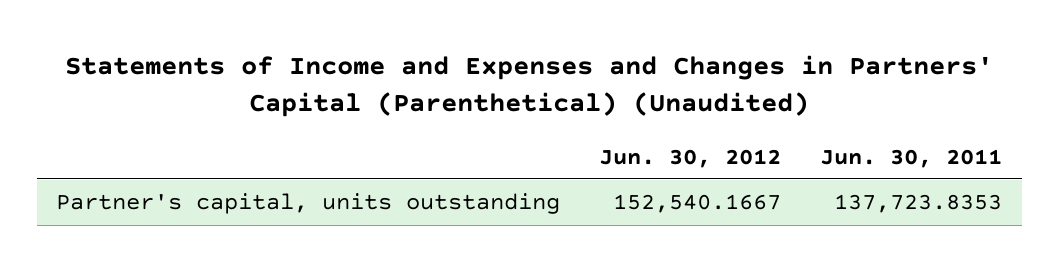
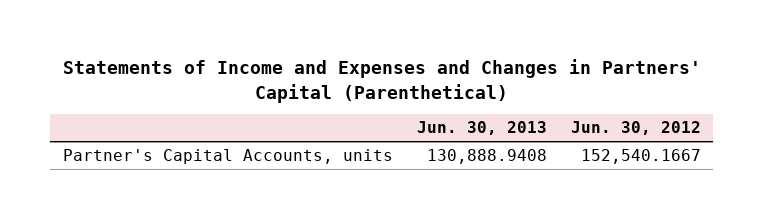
[65,54,994,117] Statements of Income and Expenses and Changes in Partners' Capital (Parenthetical) (Unaudited) -> [62,59,701,103] Statements of Income and Expenses and Changes in Partners' Capital (Parenthetical)
[820,148,1003,168] Jun. 30, 2011 -> none
none -> [416,121,547,136] Jun. 30, 2013
[56,193,561,215] Partner's capital, units outstanding -> [62,149,393,165] Partner's Capital Accounts, units

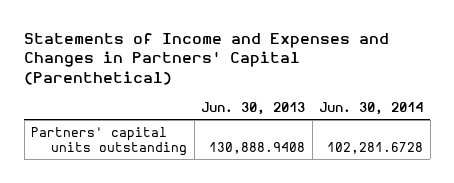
[570,121,701,136] Jun. 30, 2012 -> none
none -> [319,102,424,116] Jun. 30, 2014
[62,149,393,165] Partner's Capital Accounts, units -> [31,126,188,157] Partners' capital units outstanding

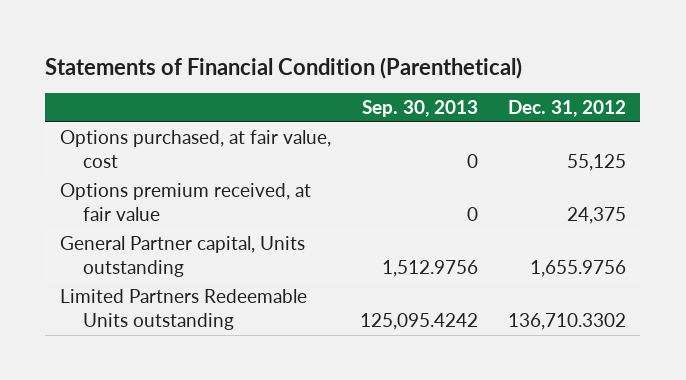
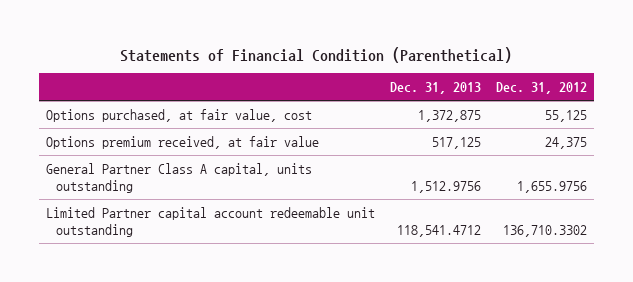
[362,100,479,118] Sep. 30, 2013 -> none
none -> [389,82,481,95] Dec. 31, 2013
[60,236,306,278] General Partner capital, Units outstanding -> [46,162,313,193] General Partner Class A capital, units outstanding
[60,289,308,331] Limited Partners Redeemable Units outstanding -> [46,206,376,237] Limited Partner capital account redeemable unit outstanding

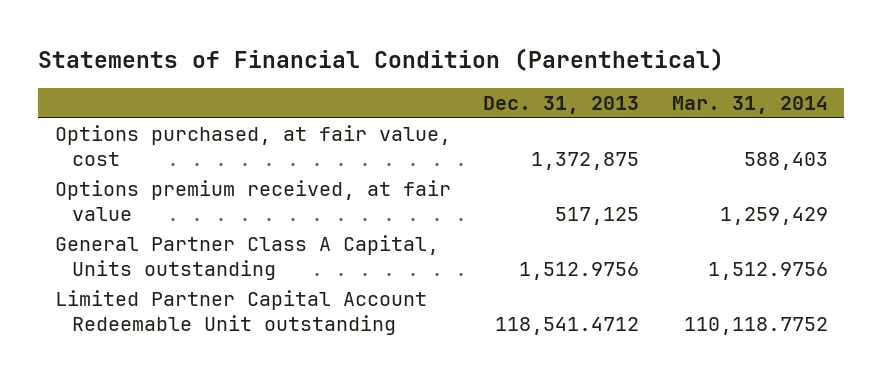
[495,82,587,95] Dec. 31, 2012 -> none
none -> [671,95,828,114] Mar. 31, 2014
[46,162,313,193] General Partner Class A capital, units outstanding -> [54,234,439,280] General Partner Class A Capital, Units outstanding
[46,206,376,237] Limited Partner capital account redeemable unit outstanding -> [54,289,427,335] Limited Partner Capital Account Redeemable Unit outstanding

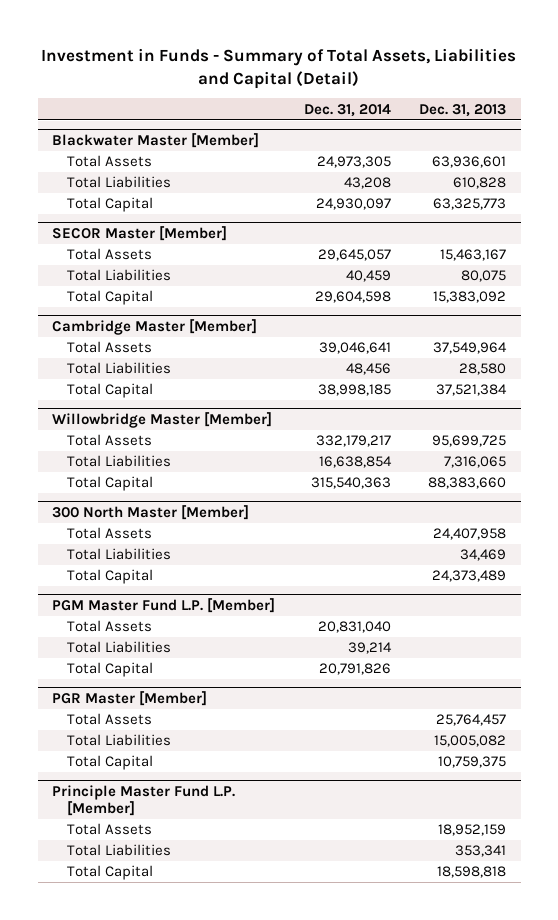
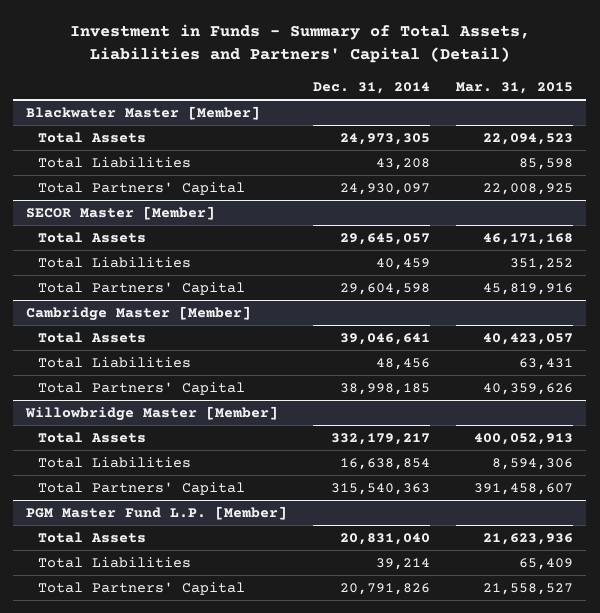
[41,47,517,89] Investment in Funds - Summary of Total Assets, Liabilities and Capital (Detail) -> [69,24,530,64] Investment in Funds - Summary of Total Assets, Liabilities and Partners' Capital (Detail)
[419,103,507,117] Dec. 31, 2013 -> none
none -> [456,81,574,94] Mar. 31, 2015
[67,197,154,213] Total Capital -> [38,181,246,195] Total Partners' Capital
[67,290,154,306] Total Capital -> [38,281,246,295] Total Partners' Capital
[67,383,154,399] Total Capital -> [38,381,246,395] Total Partners' Capital
[51,504,249,520] 300 North Master [Member] -> none
[67,527,153,540] Total Assets -> none
[67,548,172,561] Total Liabilities -> none
[67,569,154,585] Total Capital -> none
[67,476,154,492] Total Capital -> [38,481,246,495] Total Partners' Capital
[51,690,207,706] PGR Master [Member] -> none
[67,713,153,726] Total Assets -> none
[67,734,172,747] Total Liabilities -> none
[67,755,154,771] Total Capital -> none
[51,784,235,817] Principle Master Fund L.P. [Member] -> none
[67,823,153,836] Total Assets -> none
[67,844,172,857] Total Liabilities -> none
[67,865,154,881] Total Capital -> none
[67,662,154,678] Total Capital -> [38,581,246,595] Total Partners' Capital

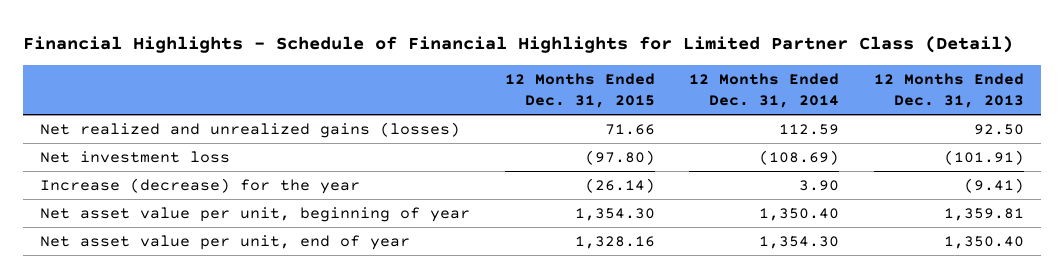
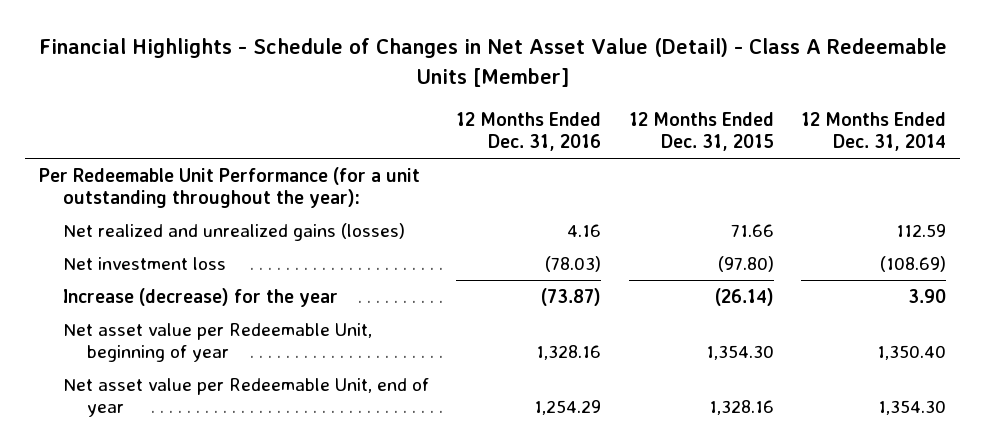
[22,35,1013,53] Financial Highlights - Schedule of Financial Highlights for Limited Partner Class (Detail) -> [38,38,947,87] Financial Highlights - Schedule of Changes in Net Asset Value (Detail) - Class A Redeemable Units [Member]
[874,73,1025,109] 12 Months Ended Dec. 31, 2013 -> none
none -> [456,111,602,151] 12 Months Ended Dec. 31, 2016
none -> [38,166,420,209] Per Redeemable Unit Performance (for a unit outstanding throughout the year):
[40,206,471,222] Net asset value per unit, beginning of year -> [62,322,372,363] Net asset value per Redeemable Unit, beginning of year
[40,234,411,250] Net asset value per unit, end of year -> [62,377,429,418] Net asset value per Redeemable Unit, end of year

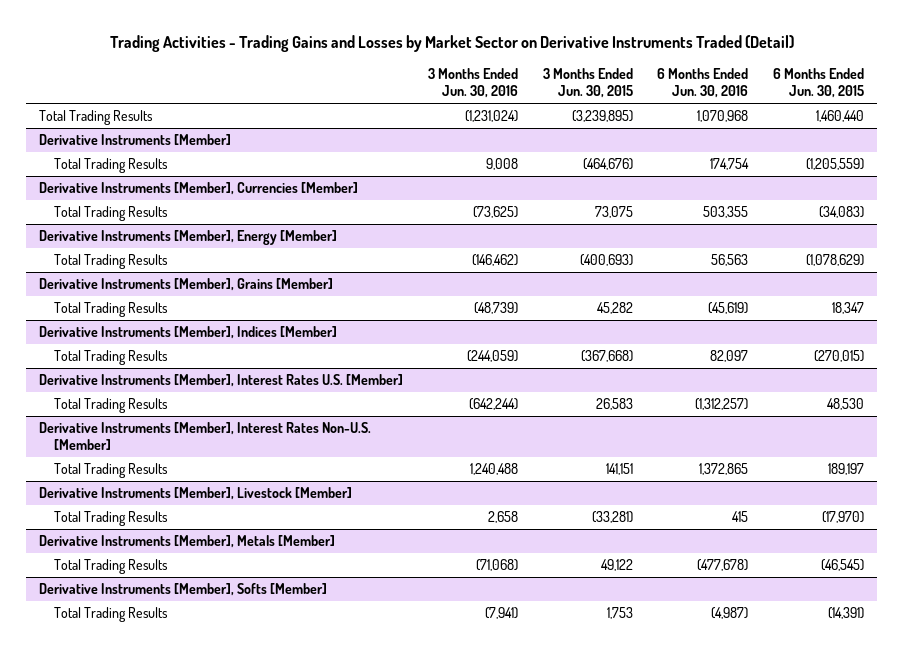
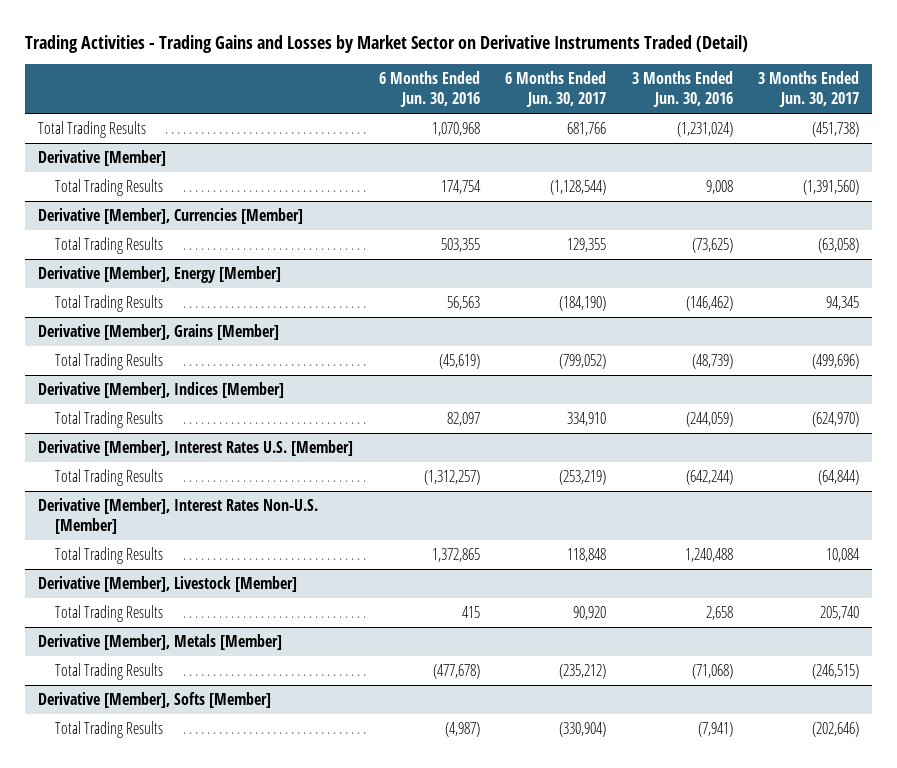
[542,68,633,99] 3 Months Ended Jun. 30, 2015 -> none
[773,68,865,99] 6 Months Ended Jun. 30, 2015 -> none
none -> [505,71,607,107] 6 Months Ended Jun. 30, 2017
none -> [758,71,860,107] 3 Months Ended Jun. 30, 2017
[38,134,231,146] Derivative Instruments [Member] -> [37,150,166,167] Derivative [Member]
[38,182,358,196] Derivative Instruments [Member], Currencies [Member] -> [37,208,303,225] Derivative [Member], Currencies [Member]
[38,230,337,246] Derivative Instruments [Member], Energy [Member] -> [37,266,281,284] Derivative [Member], Energy [Member]
[38,278,333,292] Derivative Instruments [Member], Grains [Member] -> [37,324,279,341] Derivative [Member], Grains [Member]
[38,326,337,340] Derivative Instruments [Member], Indices [Member] -> [37,382,284,399] Derivative [Member], Indices [Member]
[38,374,403,388] Derivative Instruments [Member], Interest Rates U.S. [Member] -> [37,440,353,457] Derivative [Member], Interest Rates U.S. [Member]
[38,422,371,451] Derivative Instruments [Member], Interest Rates Non-U.S. [Member] -> [37,498,318,534] Derivative [Member], Interest Rates Non-U.S. [Member]
[38,487,352,501] Derivative Instruments [Member], Livestock [Member] -> [37,576,297,593] Derivative [Member], Livestock [Member]
[38,535,335,549] Derivative Instruments [Member], Metals [Member] -> [37,634,282,651] Derivative [Member], Metals [Member]
[38,583,327,597] Derivative Instruments [Member], Softs [Member] -> [37,692,271,709] Derivative [Member], Softs [Member]

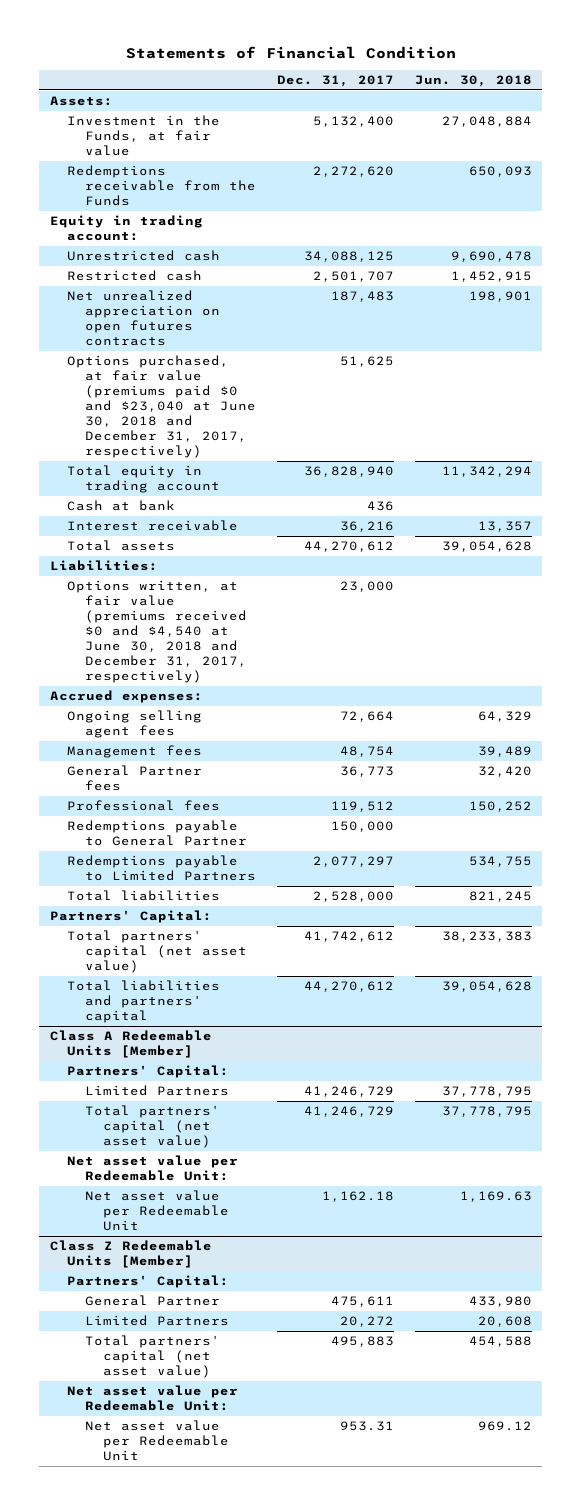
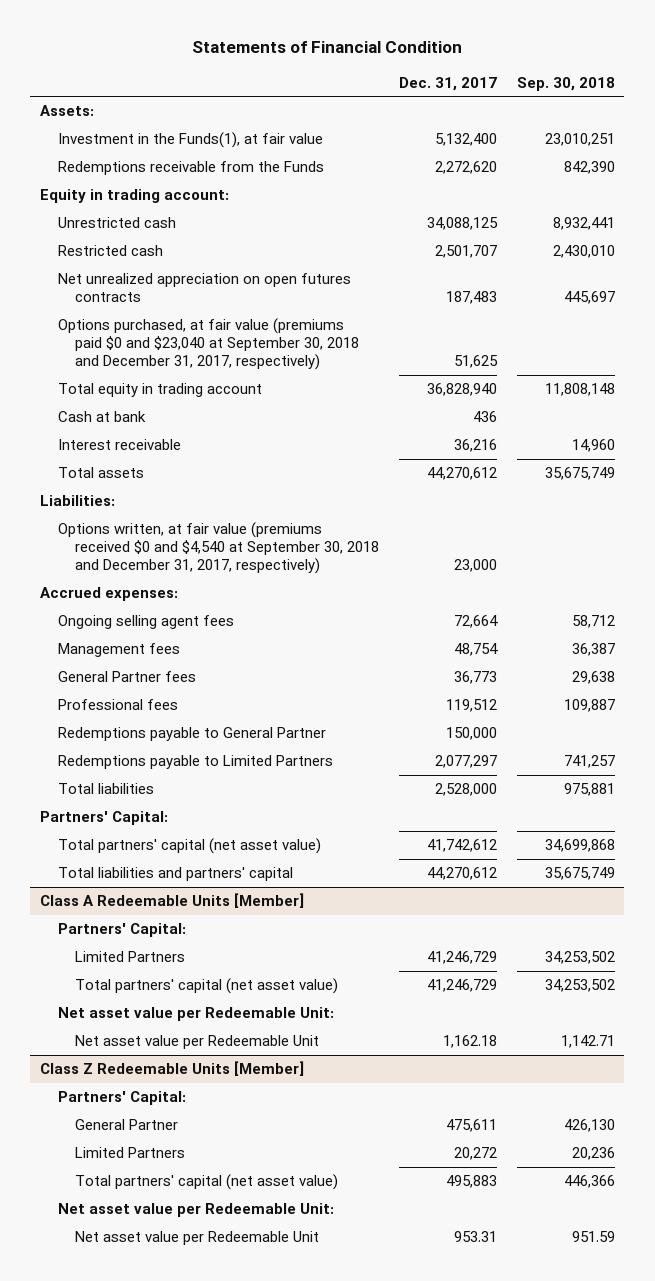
[414,75,532,88] Jun. 30, 2018 -> none
none -> [516,76,615,91] Sep. 30, 2018
[67,115,221,157] Investment in the Funds, at fair value -> [57,132,323,149] Investment in the Funds(1), at fair value
[67,355,257,459] Options purchased, at fair value (premiums paid $0 and $23,040 at June 30, 2018 and December 31, 2017, respectively) -> [57,318,360,371] Options purchased, at fair value (premiums paid $0 and $23,040 at September 30, 2018 and December 31, 2017, respectively)
[67,580,248,684] Options written, at fair value (premiums received $0 and $4,540 at June 30, 2018 and December 31, 2017, respectively) -> [57,522,380,575] Options written, at fair value (premiums received $0 and $4,540 at September 30, 2018 and December 31, 2017, respectively)

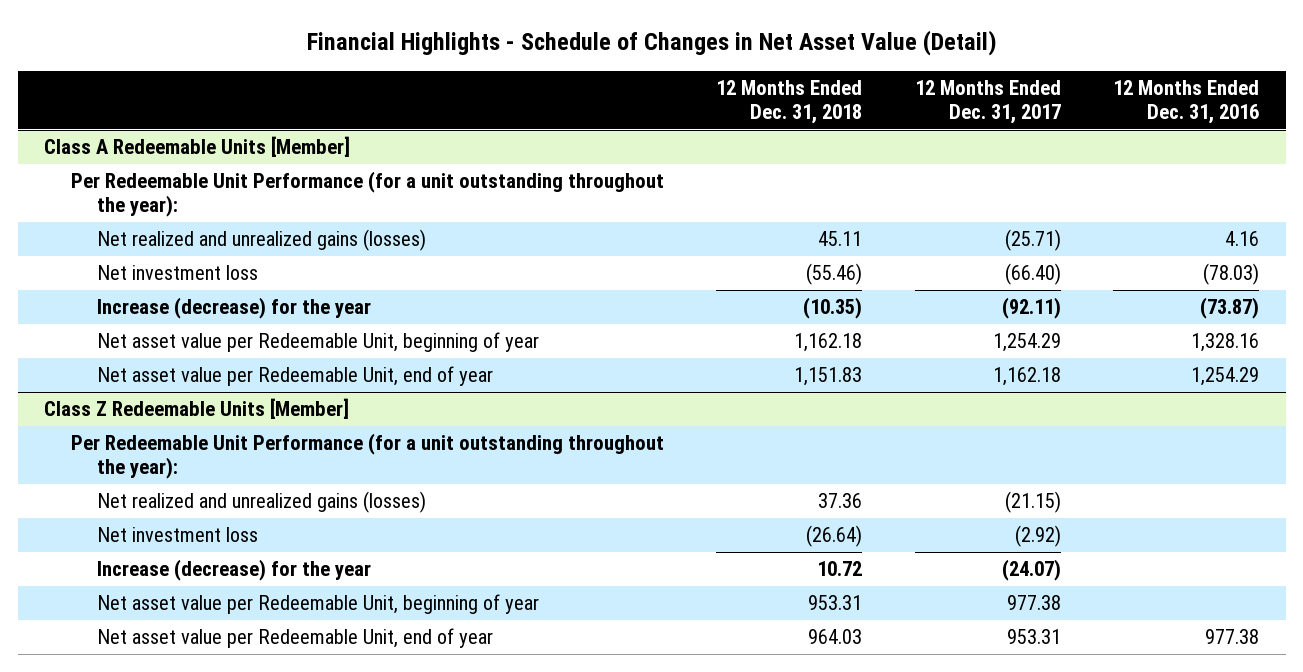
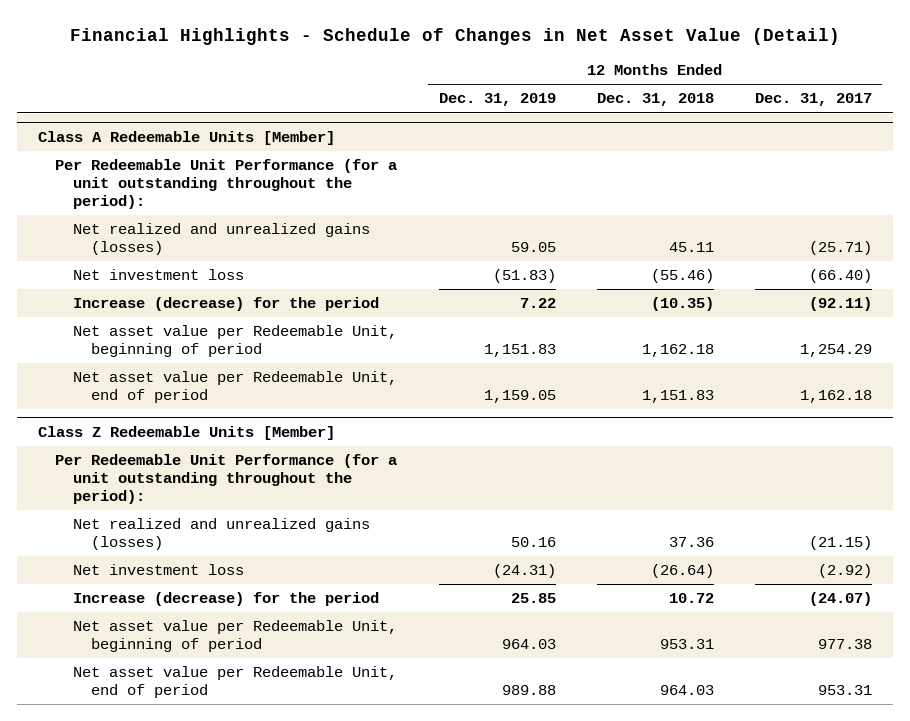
[1113,80,1260,125] 12 Months Ended Dec. 31, 2016 -> none
none -> [438,93,556,107] Dec. 31, 2019
[70,171,664,218] Per Redeemable Unit Performance (for a unit outstanding throughout the year): -> [55,159,398,209] Per Redeemable Unit Performance (for a unit outstanding throughout the period):
[96,297,371,320] Increase (decrease) for the year -> [73,297,380,312] Increase (decrease) for the period
[96,332,539,353] Net asset value per Redeemable Unit, beginning of year -> [73,325,398,358] Net asset value per Redeemable Unit, beginning of period
[96,366,493,387] Net asset value per Redeemable Unit, end of year -> [73,371,398,404] Net asset value per Redeemable Unit, end of period
[70,433,664,480] Per Redeemable Unit Performance (for a unit outstanding throughout the year): -> [55,454,398,504] Per Redeemable Unit Performance (for a unit outstanding throughout the period):
[96,559,371,582] Increase (decrease) for the year -> [73,592,380,607] Increase (decrease) for the period
[96,594,539,615] Net asset value per Redeemable Unit, beginning of year -> [73,620,398,653] Net asset value per Redeemable Unit, beginning of period
[96,628,493,649] Net asset value per Redeemable Unit, end of year -> [73,666,398,699] Net asset value per Redeemable Unit, end of period

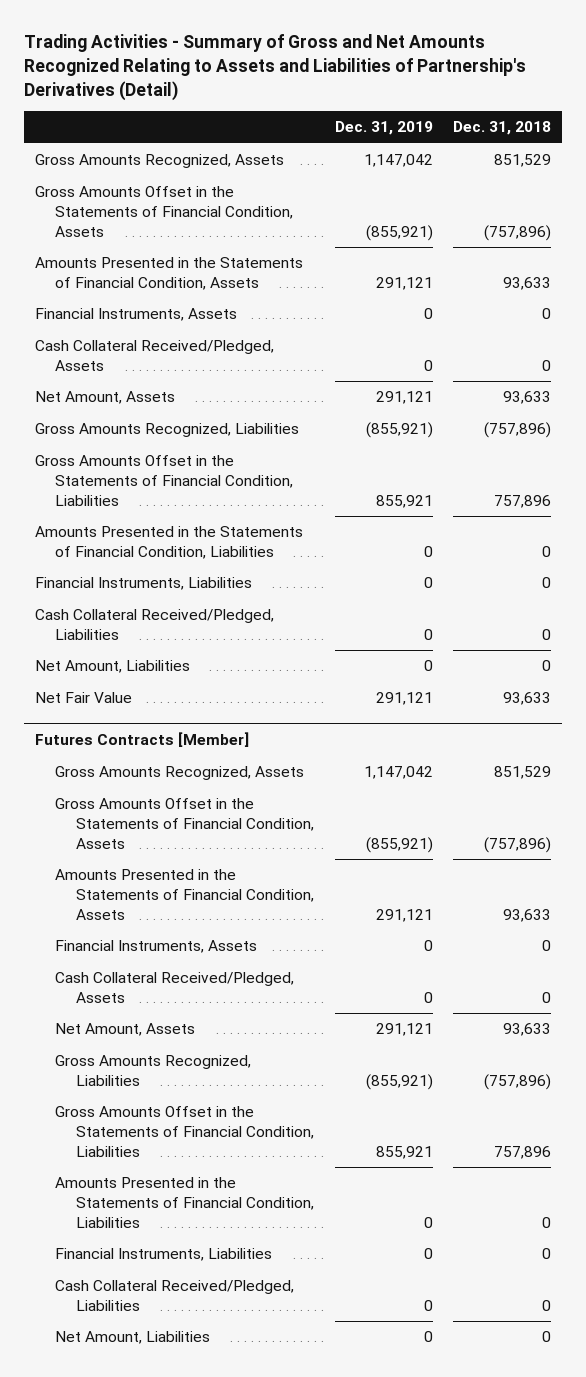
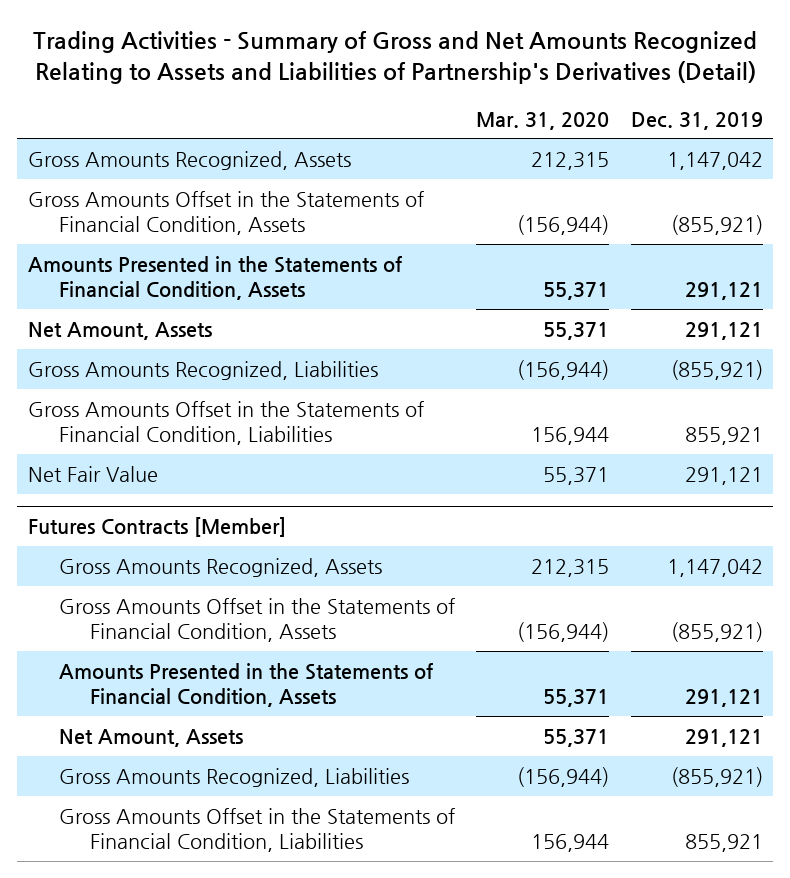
[453,121,552,136] Dec. 31, 2018 -> none
none -> [476,111,610,130] Mar. 31, 2020
[34,308,237,322] Financial Instruments, Assets -> none
[34,340,274,371] Cash Collateral Received/Pledged, Assets -> none
[34,526,303,559] Amounts Presented in the Statements of Financial Condition, Liabilities -> none
[34,577,252,591] Financial Instruments, Liabilities -> none
[34,609,274,640] Cash Collateral Received/Pledged, Liabilities -> none
[34,660,190,674] Net Amount, Liabilities -> none
[55,940,258,954] Financial Instruments, Assets -> none
[55,972,295,1003] Cash Collateral Received/Pledged, Assets -> none
[55,1177,314,1228] Amounts Presented in the Statements of Financial Condition, Liabilities -> none
[55,1248,273,1262] Financial Instruments, Liabilities -> none
[55,1280,295,1311] Cash Collateral Received/Pledged, Liabilities -> none
[55,1331,211,1345] Net Amount, Liabilities -> none

